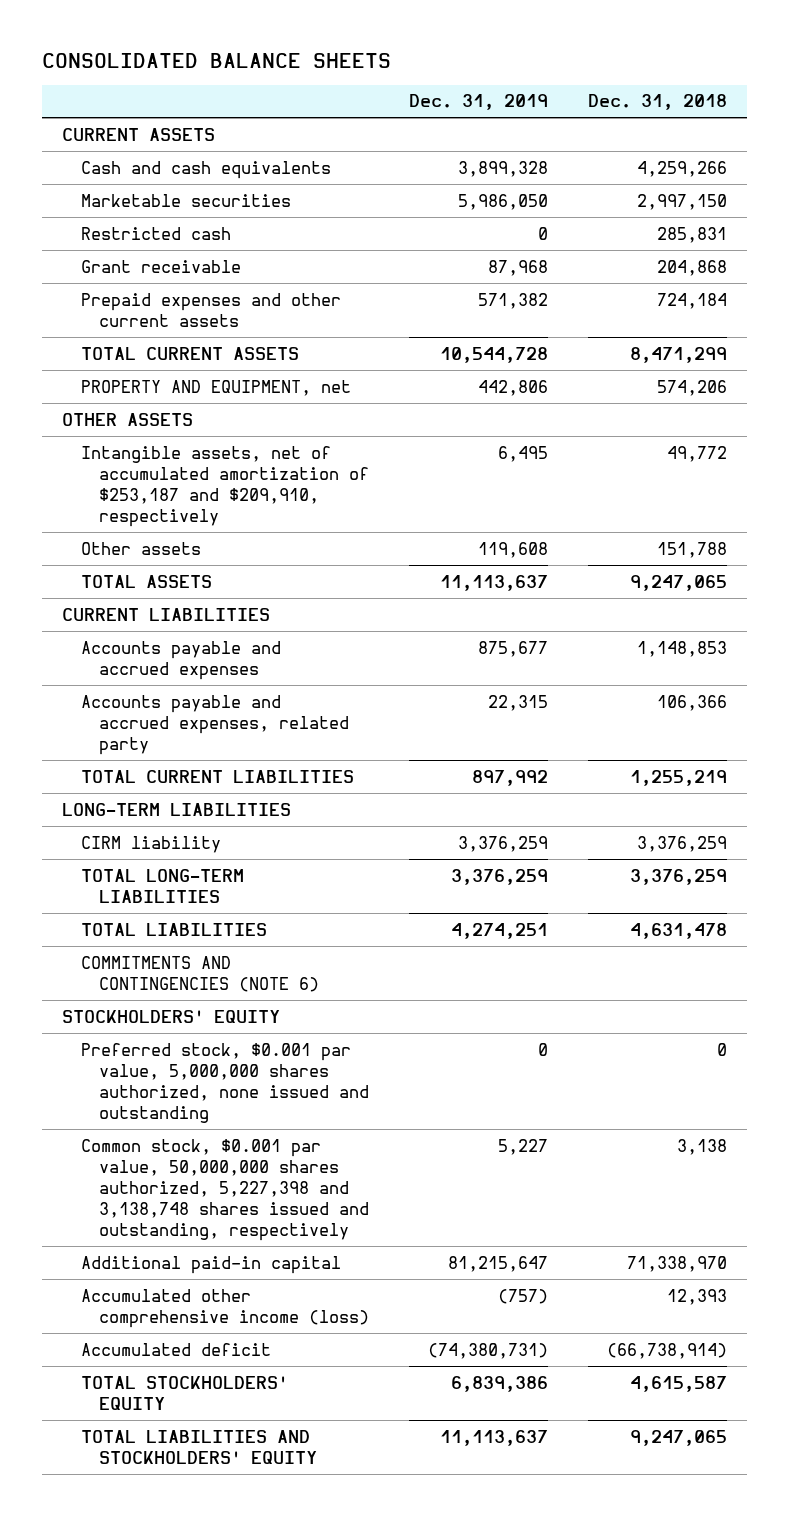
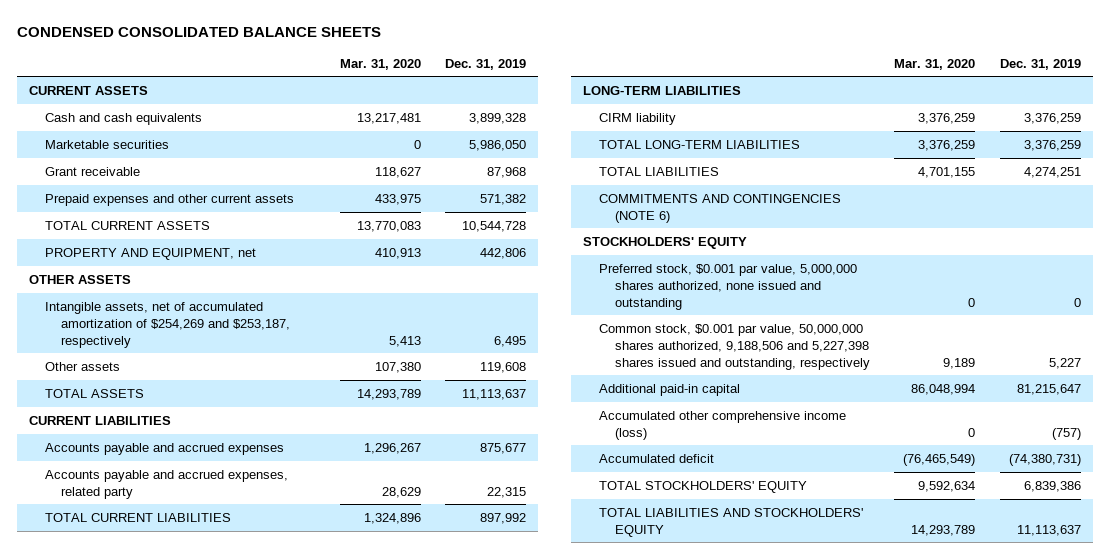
[42,53,392,69] CONSOLIDATED BALANCE SHEETS -> [16,26,381,37] CONDENSED CONSOLIDATED BALANCE SHEETS
[588,94,728,111] Dec. 31, 2018 -> none
none -> [339,58,421,70] Mar. 31, 2020
[80,226,231,240] Restricted cash -> none
[80,445,370,527] Intangible assets, net of accumulated amortization of $253,187 and $209,910, respectively -> [44,301,290,348] Intangible assets, net of accumulated amortization of $254,269 and $253,187, respectively
[80,1138,370,1241] Common stock, $0.001 par value, 50,000,000 shares authorized, 5,227,398 and 3,138,748 shares issued and outstanding, respectively -> [599,323,870,370] Common stock, $0.001 par value, 50,000,000 shares authorized, 9,188,506 and 5,227,398 shares issued and outstanding, respectively

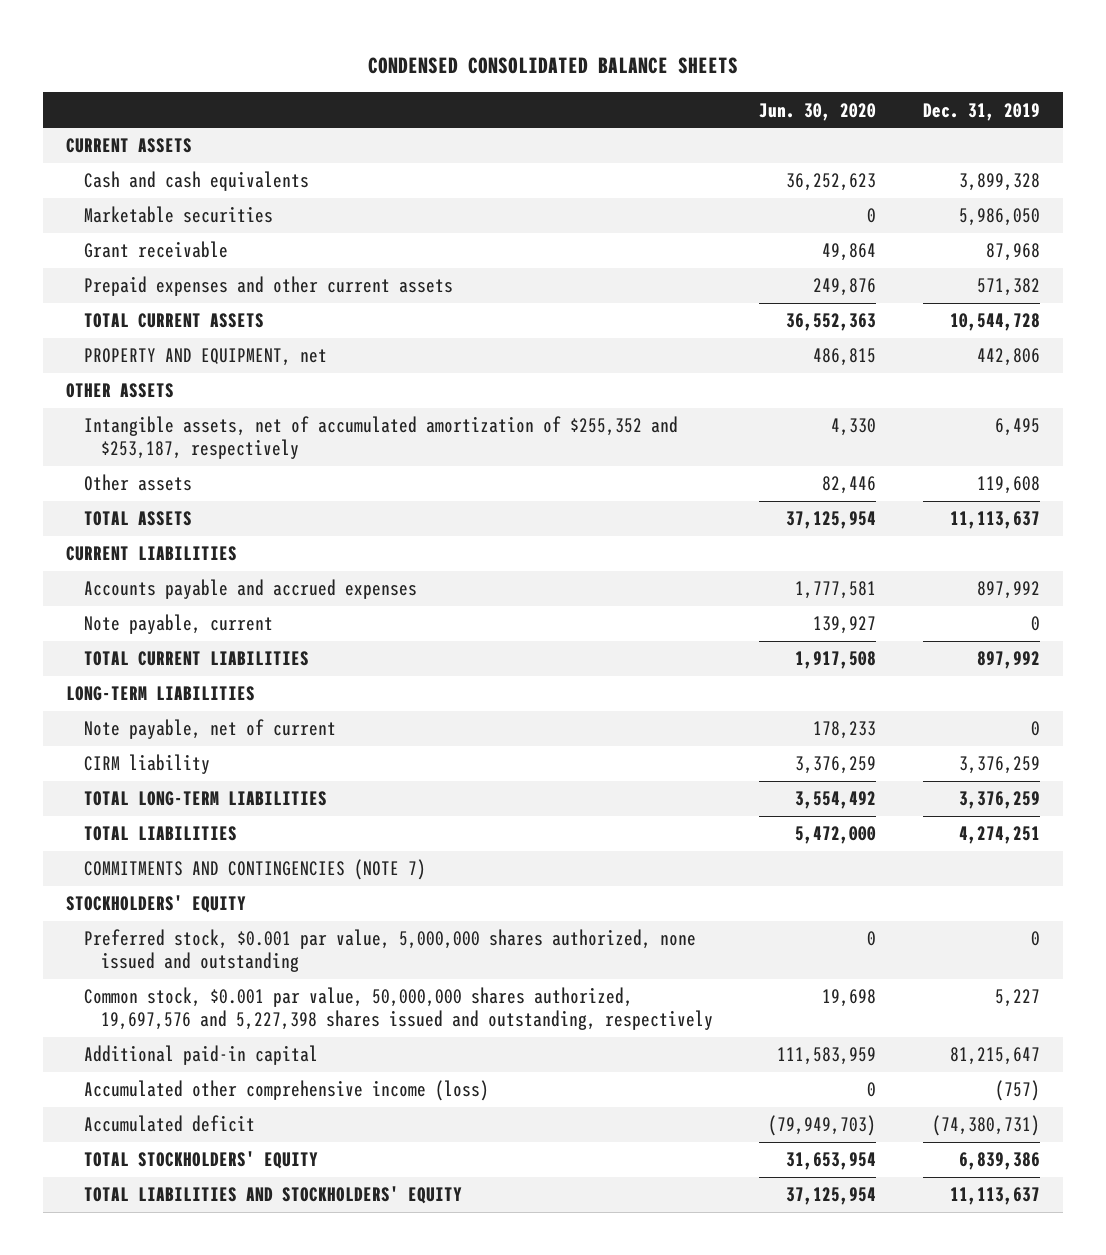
[339,58,421,70] Mar. 31, 2020 -> none
none -> [759,102,877,121] Jun. 30, 2020
[44,301,290,348] Intangible assets, net of accumulated amortization of $254,269 and $253,187, respectively -> [83,416,678,459] Intangible assets, net of accumulated amortization of $255,352 and $253,187, respectively
[44,469,288,499] Accounts payable and accrued expenses, related party -> none
[480,442,527,454] 875,677 -> [976,581,1040,600] 897,992
none -> [83,614,273,635] Note payable, current
none -> [83,719,336,740] Note payable, net of current
[599,193,842,223] COMMITMENTS AND CONTINGENCIES (NOTE 6) -> [83,859,426,881] COMMITMENTS AND CONTINGENCIES (NOTE 7)
[599,323,870,370] Common stock, $0.001 par value, 50,000,000 shares authorized, 9,188,506 and 5,227,398 shares issued and outstanding, respectively -> [83,987,714,1030] Common stock, $0.001 par value, 50,000,000 shares authorized, 19,697,576 and 5,227,398 shares issued and outstanding, respectively

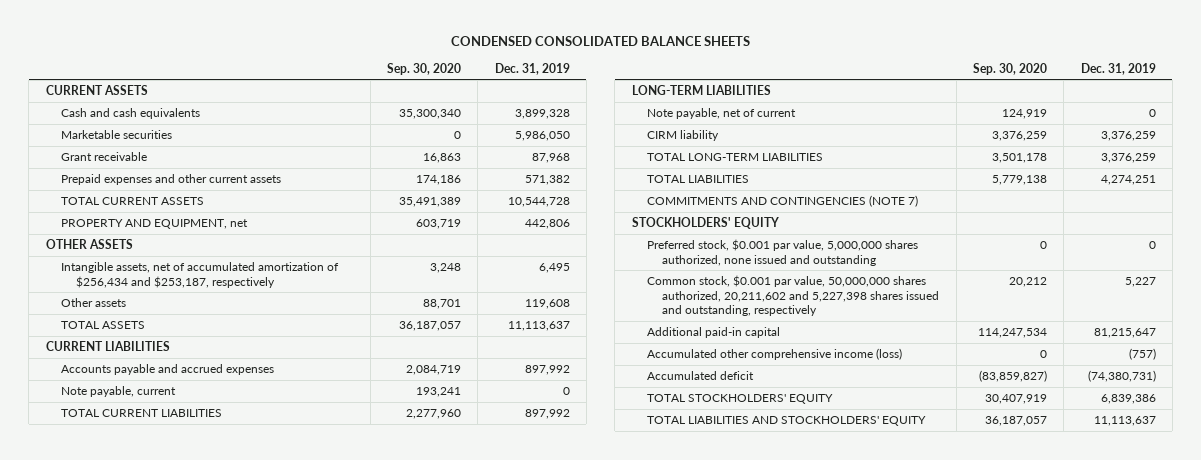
[759,102,877,121] Jun. 30, 2020 -> none
none -> [386,62,461,75] Sep. 30, 2020
[83,416,678,459] Intangible assets, net of accumulated amortization of $255,352 and $253,187, respectively -> [60,261,339,288] Intangible assets, net of accumulated amortization of $256,434 and $253,187, respectively
[83,987,714,1030] Common stock, $0.001 par value, 50,000,000 shares authorized, 19,697,576 and 5,227,398 shares issued and outstanding, respectively -> [646,274,940,317] Common stock, $0.001 par value, 50,000,000 shares authorized, 20,211,602 and 5,227,398 shares issued and outstanding, respectively

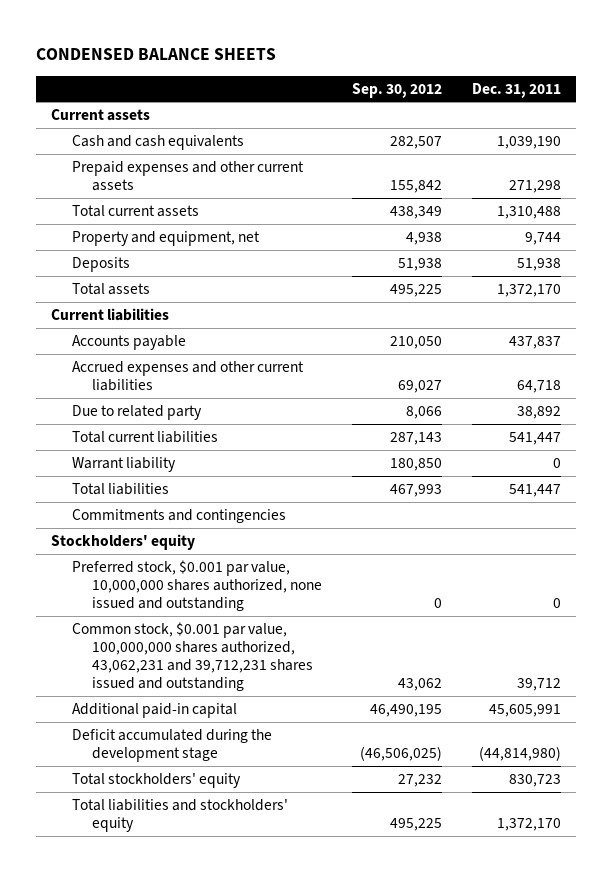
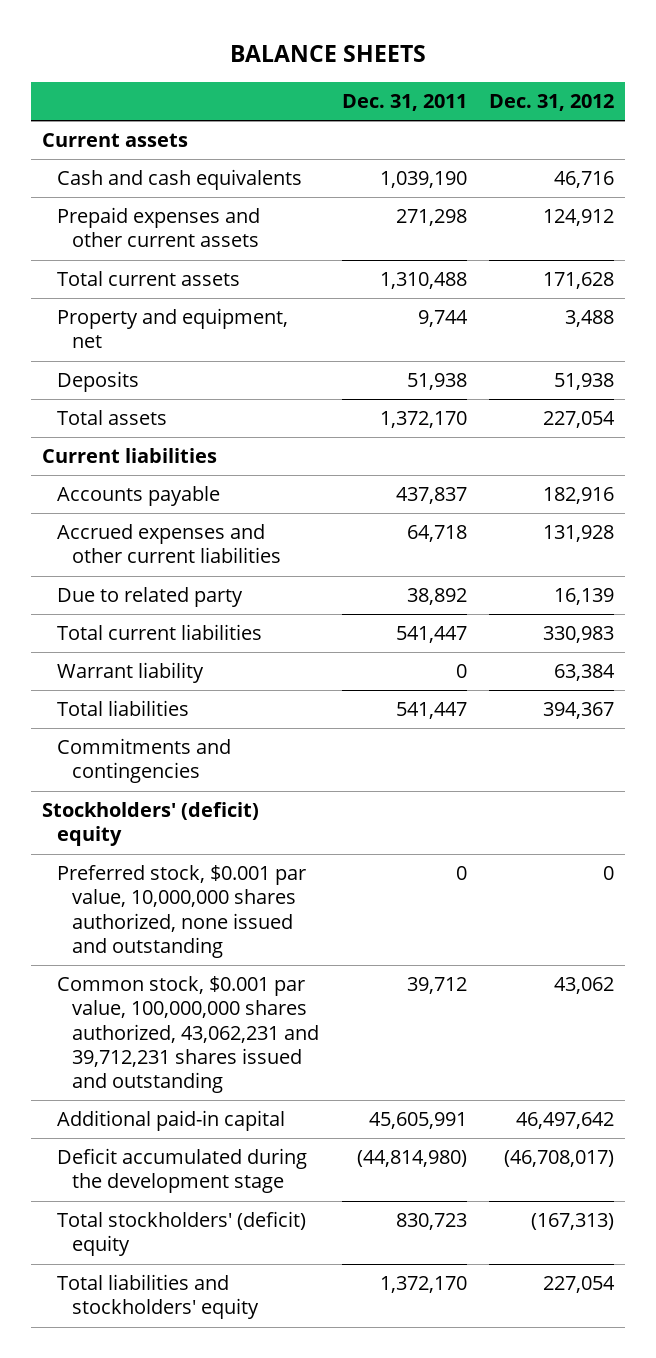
[36,48,277,61] CONDENSED BALANCE SHEETS -> [229,44,426,62] BALANCE SHEETS
[351,82,442,98] Sep. 30, 2012 -> none
none -> [488,93,614,111] Dec. 31, 2012
[51,534,196,551] Stockholders' equity -> [42,802,260,847] Stockholders' (deficit) equity
[71,773,241,789] Total stockholders' equity -> [57,1211,307,1257] Total stockholders' (deficit) equity

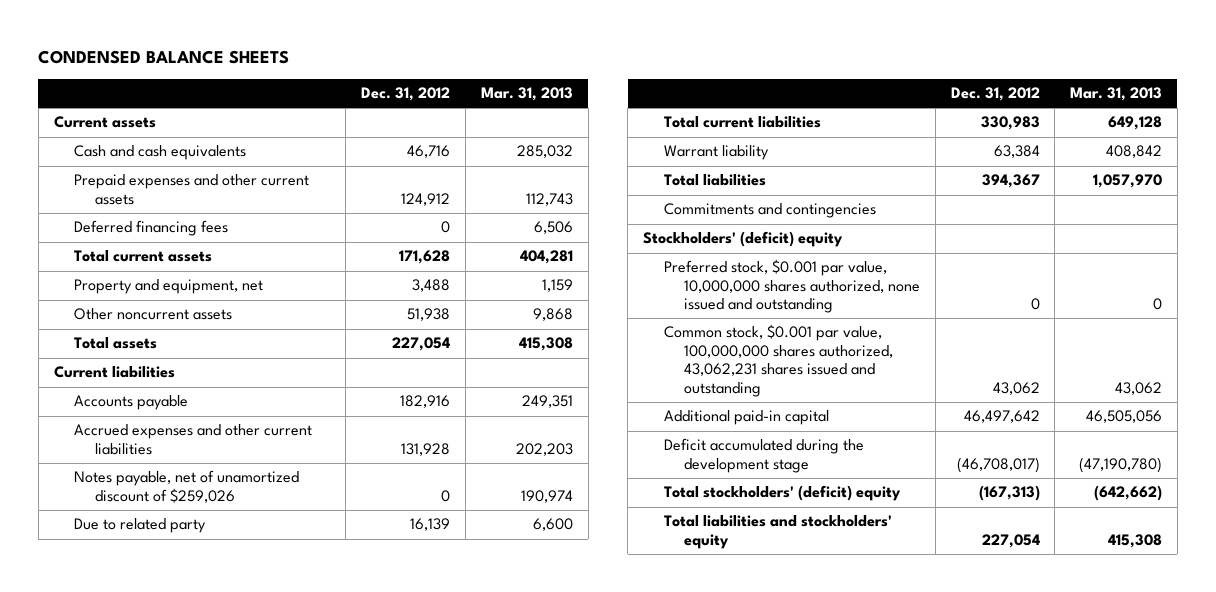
[229,44,426,62] BALANCE SHEETS -> [38,49,290,64] CONDENSED BALANCE SHEETS
[341,93,467,111] Dec. 31, 2011 -> none
none -> [480,87,573,102] Mar. 31, 2013
none -> [74,220,229,237] Deferred financing fees
[57,371,140,393] Deposits -> [74,308,233,321] Other noncurrent assets
none -> [74,470,300,503] Notes payable, net of unamortized discount of $259,026
[57,976,320,1093] Common stock, $0.001 par value, 100,000,000 shares authorized, 43,062,231 and 39,712,231 shares issued and outstanding -> [663,324,894,397] Common stock, $0.001 par value, 100,000,000 shares authorized, 43,062,231 shares issued and outstanding

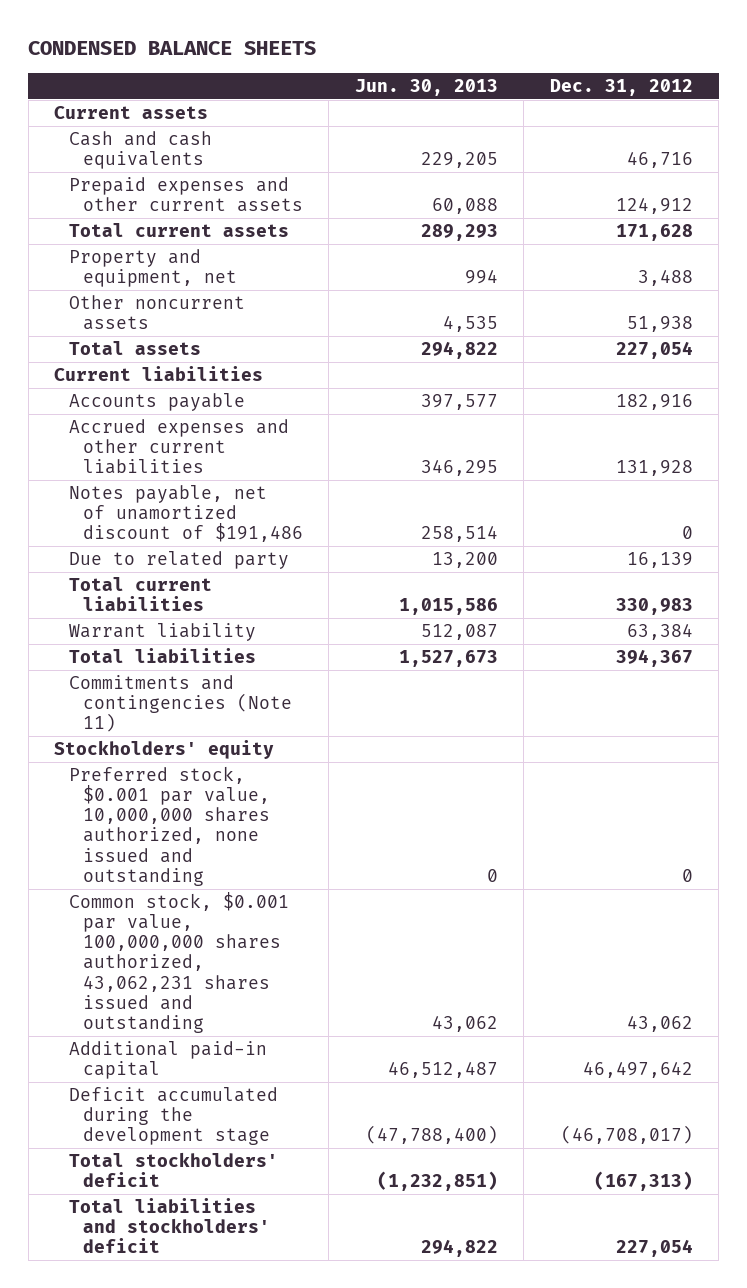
[480,87,573,102] Mar. 31, 2013 -> none
none -> [354,78,498,96] Jun. 30, 2013
[74,220,229,237] Deferred financing fees -> none
[74,470,300,503] Notes payable, net of unamortized discount of $259,026 -> [68,485,303,543] Notes payable, net of unamortized discount of $191,486
[663,203,876,219] Commitments and contingencies -> [68,675,292,733] Commitments and contingencies (Note 11)
[642,231,843,248] Stockholders' (deficit) equity -> [54,740,275,760] Stockholders' equity
[663,485,901,502] Total stockholders' (deficit) equity -> [68,1152,278,1188] Total stockholders' deficit
[663,515,892,549] Total liabilities and stockholders' equity -> [68,1198,270,1254] Total liabilities and stockholders' deficit

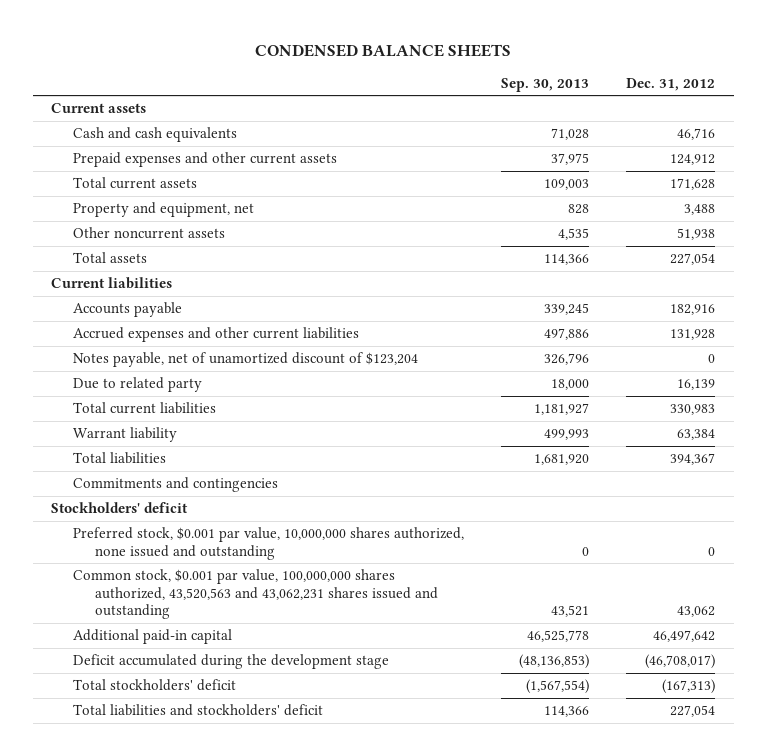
[354,78,498,96] Jun. 30, 2013 -> none
none -> [501,77,590,92] Sep. 30, 2013
[68,485,303,543] Notes payable, net of unamortized discount of $191,486 -> [73,352,419,368] Notes payable, net of unamortized discount of $123,204
[68,675,292,733] Commitments and contingencies (Note 11) -> [73,477,279,493] Commitments and contingencies
[54,740,275,760] Stockholders' equity -> [51,502,189,514] Stockholders' deficit
[68,892,289,1033] Common stock, $0.001 par value, 100,000,000 shares authorized, 43,062,231 shares issued and outstanding -> [73,569,438,620] Common stock, $0.001 par value, 100,000,000 shares authorized, 43,520,563 and 43,062,231 shares issued and outstanding

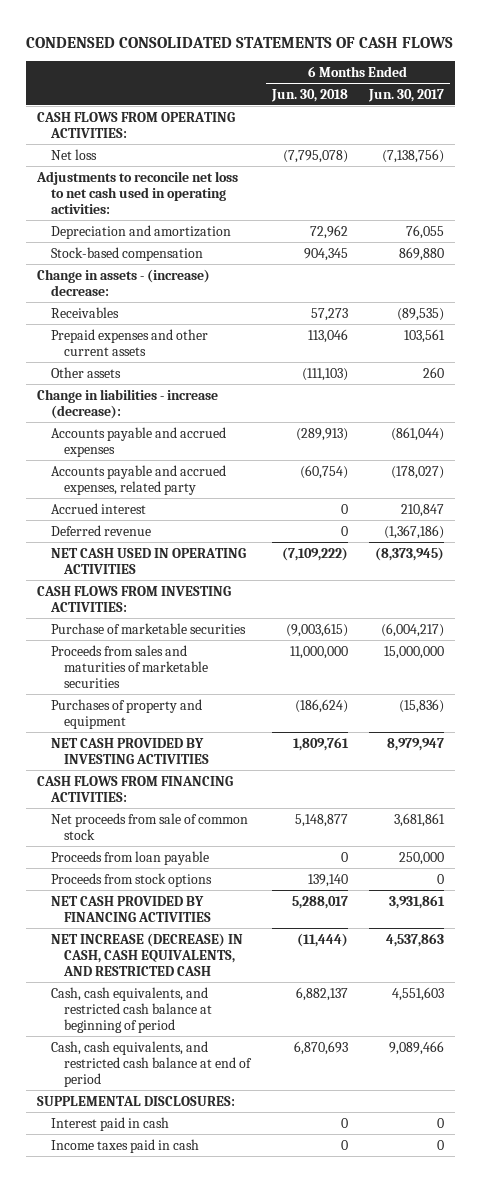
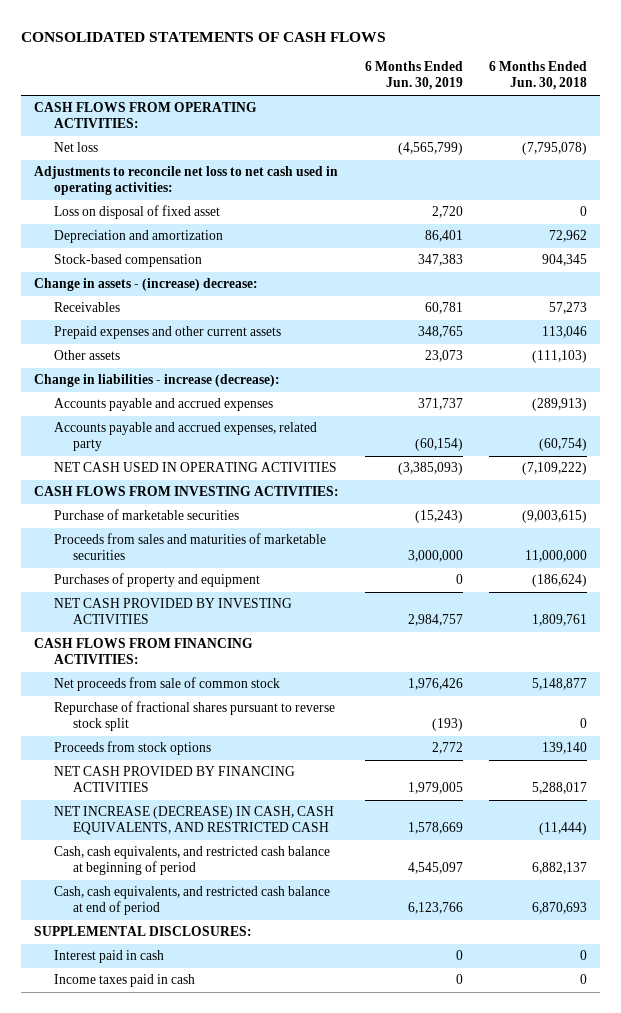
[25,36,453,48] CONDENSED CONSOLIDATED STATEMENTS OF CASH FLOWS -> [21,31,387,42] CONSOLIDATED STATEMENTS OF CASH FLOWS
[368,88,445,102] Jun. 30, 2017 -> none
none -> [365,61,464,91] 6 Months Ended Jun. 30, 2019
none -> [53,205,220,220] Loss on disposal of fixed asset
[50,502,146,514] Accrued interest -> none
[50,524,151,536] Deferred revenue -> none
[50,850,209,865] Proceeds from loan payable -> none
none -> [53,701,335,732] Repurchase of fractional shares pursuant to reverse stock split

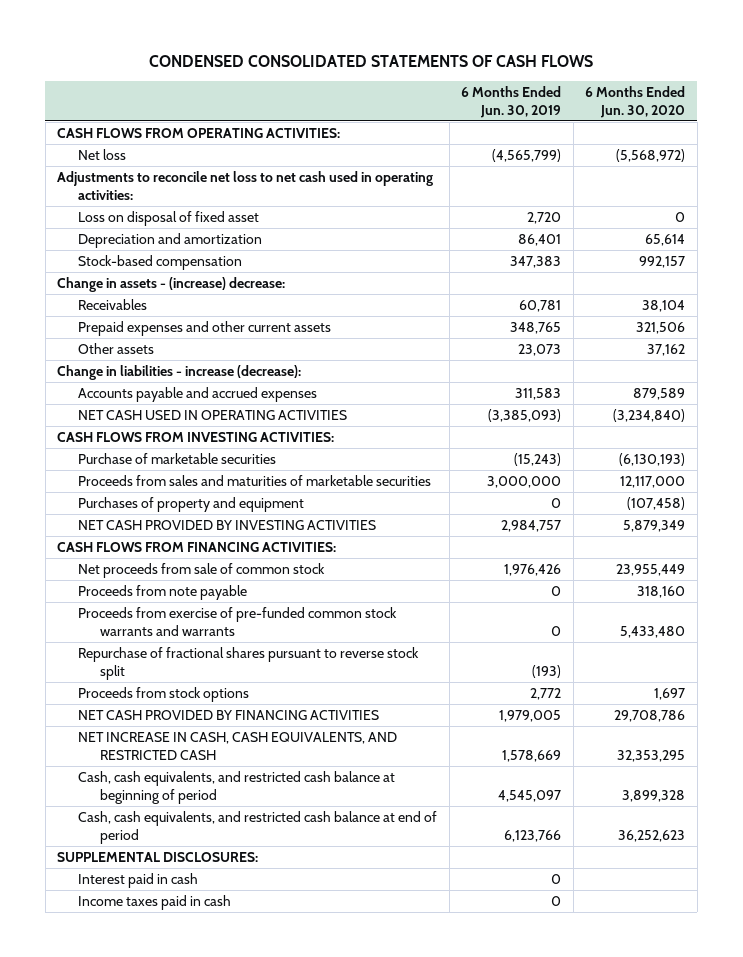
[21,31,387,42] CONSOLIDATED STATEMENTS OF CASH FLOWS -> [149,54,594,67] CONDENSED CONSOLIDATED STATEMENTS OF CASH FLOWS
[489,61,588,91] 6 Months Ended Jun. 30, 2018 -> none
none -> [585,85,686,118] 6 Months Ended Jun. 30, 2020
[53,422,317,452] Accounts payable and accrued expenses, related party -> none
[418,398,464,411] 371,737 -> [515,387,562,400] 311,583
none -> [78,584,248,600] Proceeds from note payable
none -> [78,606,398,636] Proceeds from exercise of pre-funded common stock warrants and warrants
[53,806,334,836] NET INCREASE (DECREASE) IN CASH, CASH EQUIVALENTS, AND RESTRICTED CASH -> [78,731,398,760] NET INCREASE IN CASH, CASH EQUIVALENTS, AND RESTRICTED CASH

